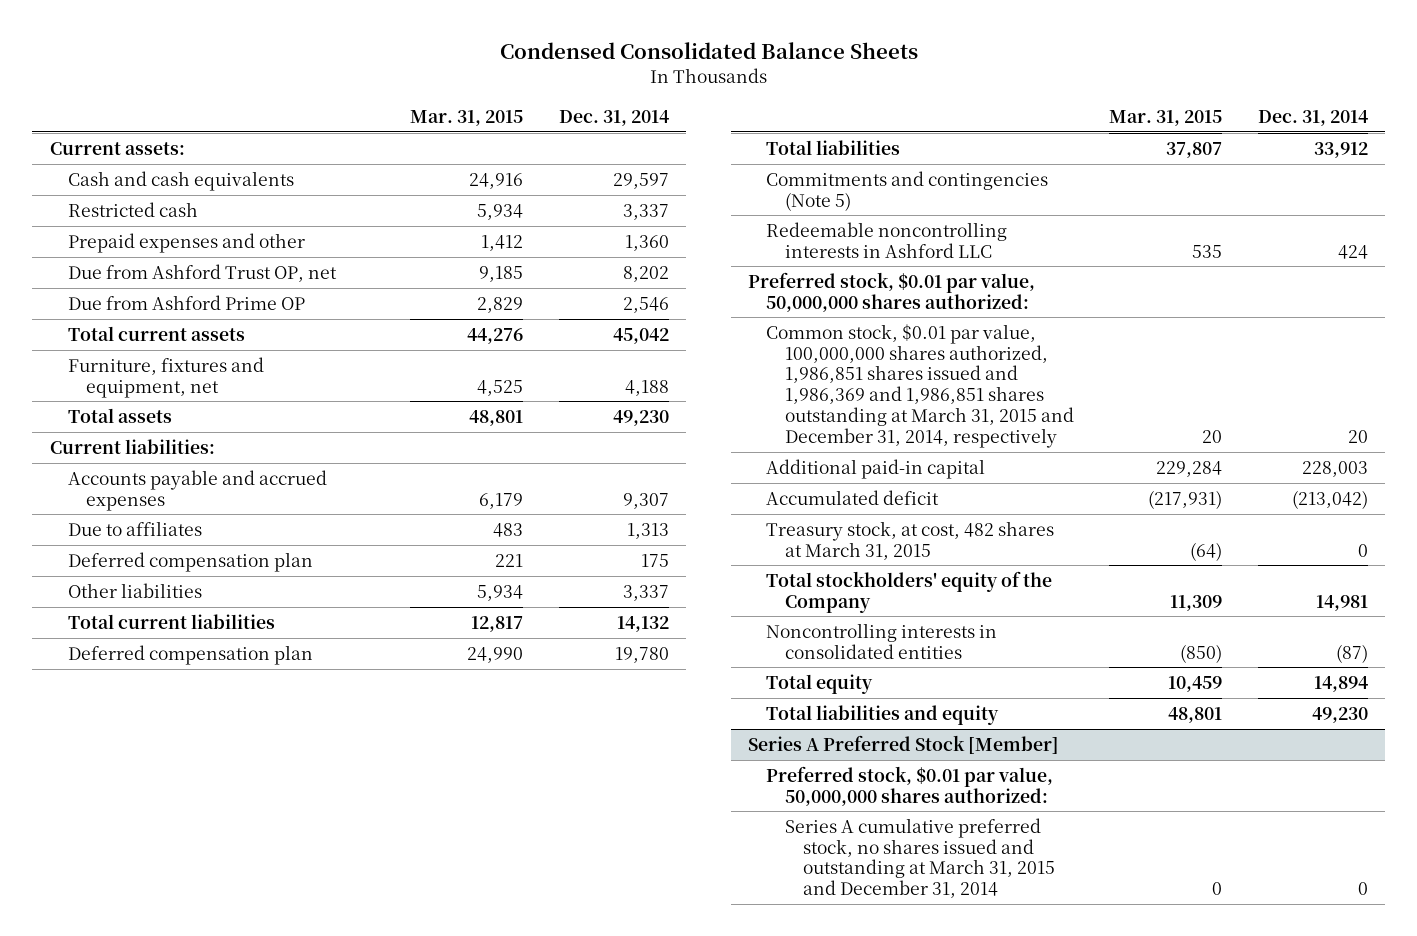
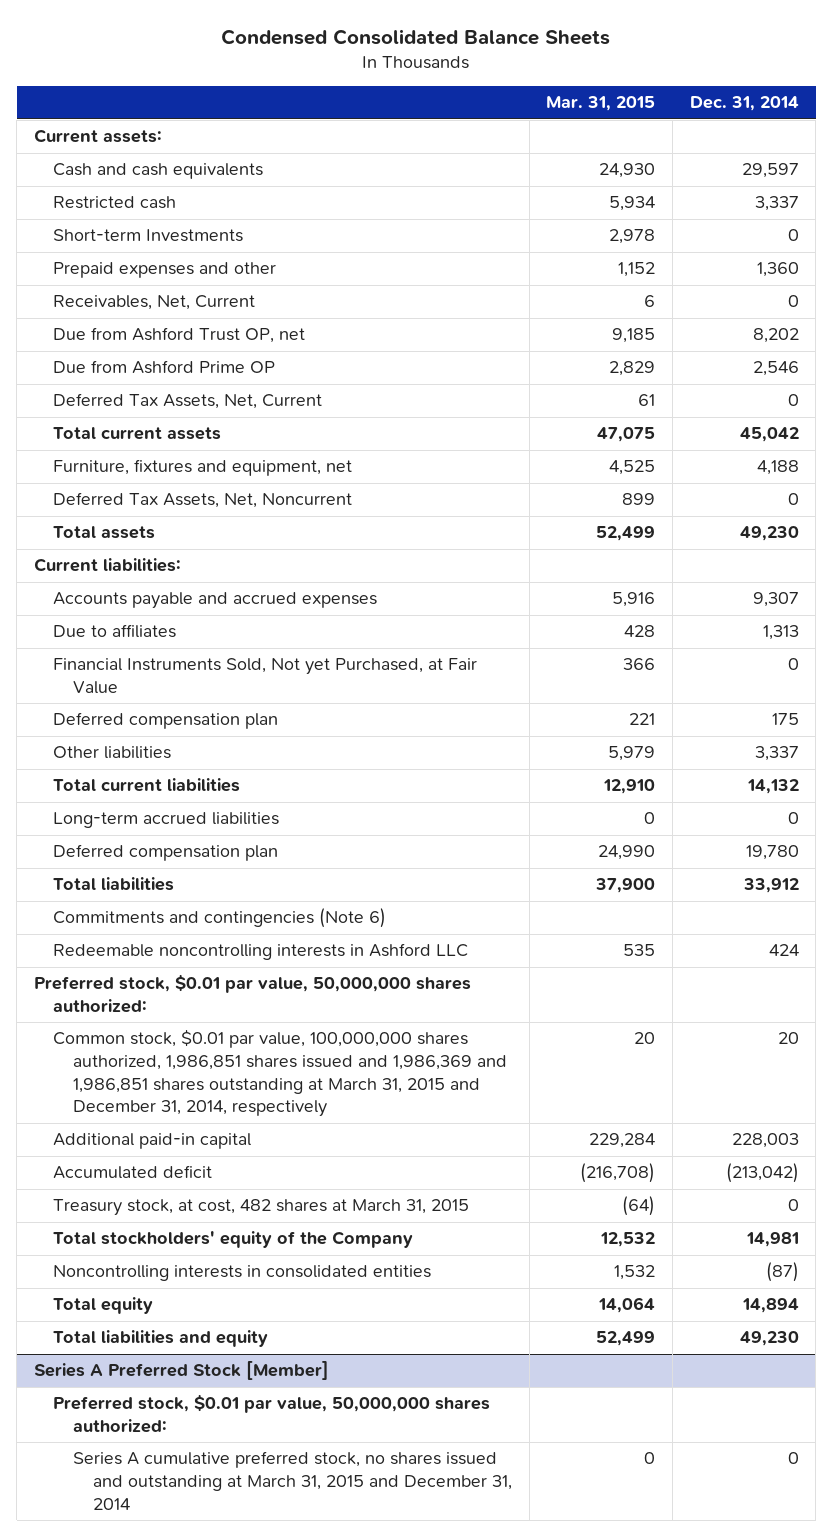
[469,172,524,189] 24,916 -> [599,163,656,179] 24,930
none -> [53,229,244,243] Short-term Investments
[481,234,524,251] 1,412 -> [618,262,656,278] 1,152
none -> [53,295,256,311] Receivables, Net, Current
none -> [53,393,323,410] Deferred Tax Assets, Net, Current
[467,327,524,344] 44,276 -> [597,427,656,443] 47,075
none -> [53,492,353,509] Deferred Tax Assets, Net, Noncurrent
[469,409,524,426] 48,801 -> [596,526,656,542] 52,499
[479,492,524,509] 6,179 -> [612,592,656,608] 5,916
[493,522,524,537] 483 -> [624,625,656,638] 428
none -> [53,658,478,694] Financial Instruments Sold, Not yet Purchased, at Fair Value
[477,584,524,601] 5,934 -> [608,746,656,762] 5,979
[471,615,524,632] 12,817 -> [603,779,656,795] 12,910
none -> [53,812,280,829] Long-term accrued liabilities
[1166,141,1223,158] 37,807 -> [595,878,656,894] 37,900
[766,170,1049,211] Commitments and contingencies (Note 5) -> [53,908,387,929] Commitments and contingencies (Note 6)
[1148,489,1223,509] (217,931) -> [580,1163,656,1184] (216,708)
[1170,594,1223,611] 11,309 -> [600,1232,656,1248] 12,532
[1180,643,1223,663] (850) -> [614,1265,656,1281] 1,532
[1168,675,1223,692] 10,459 -> [598,1297,656,1314] 14,064
[1168,706,1223,723] 48,801 -> [596,1331,656,1347] 52,499

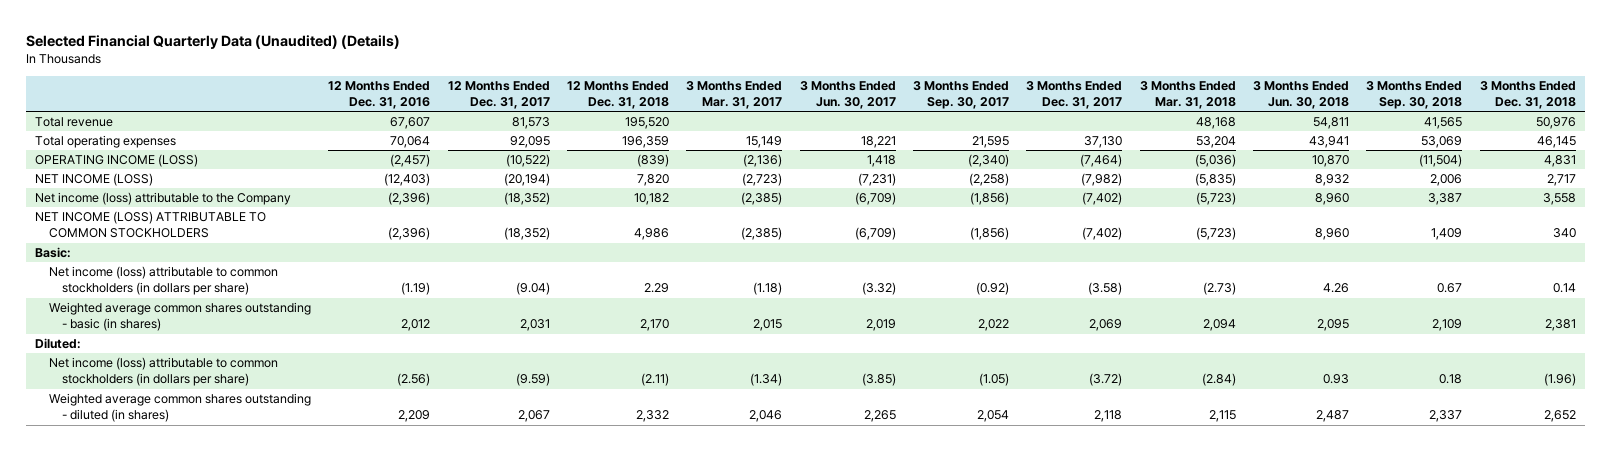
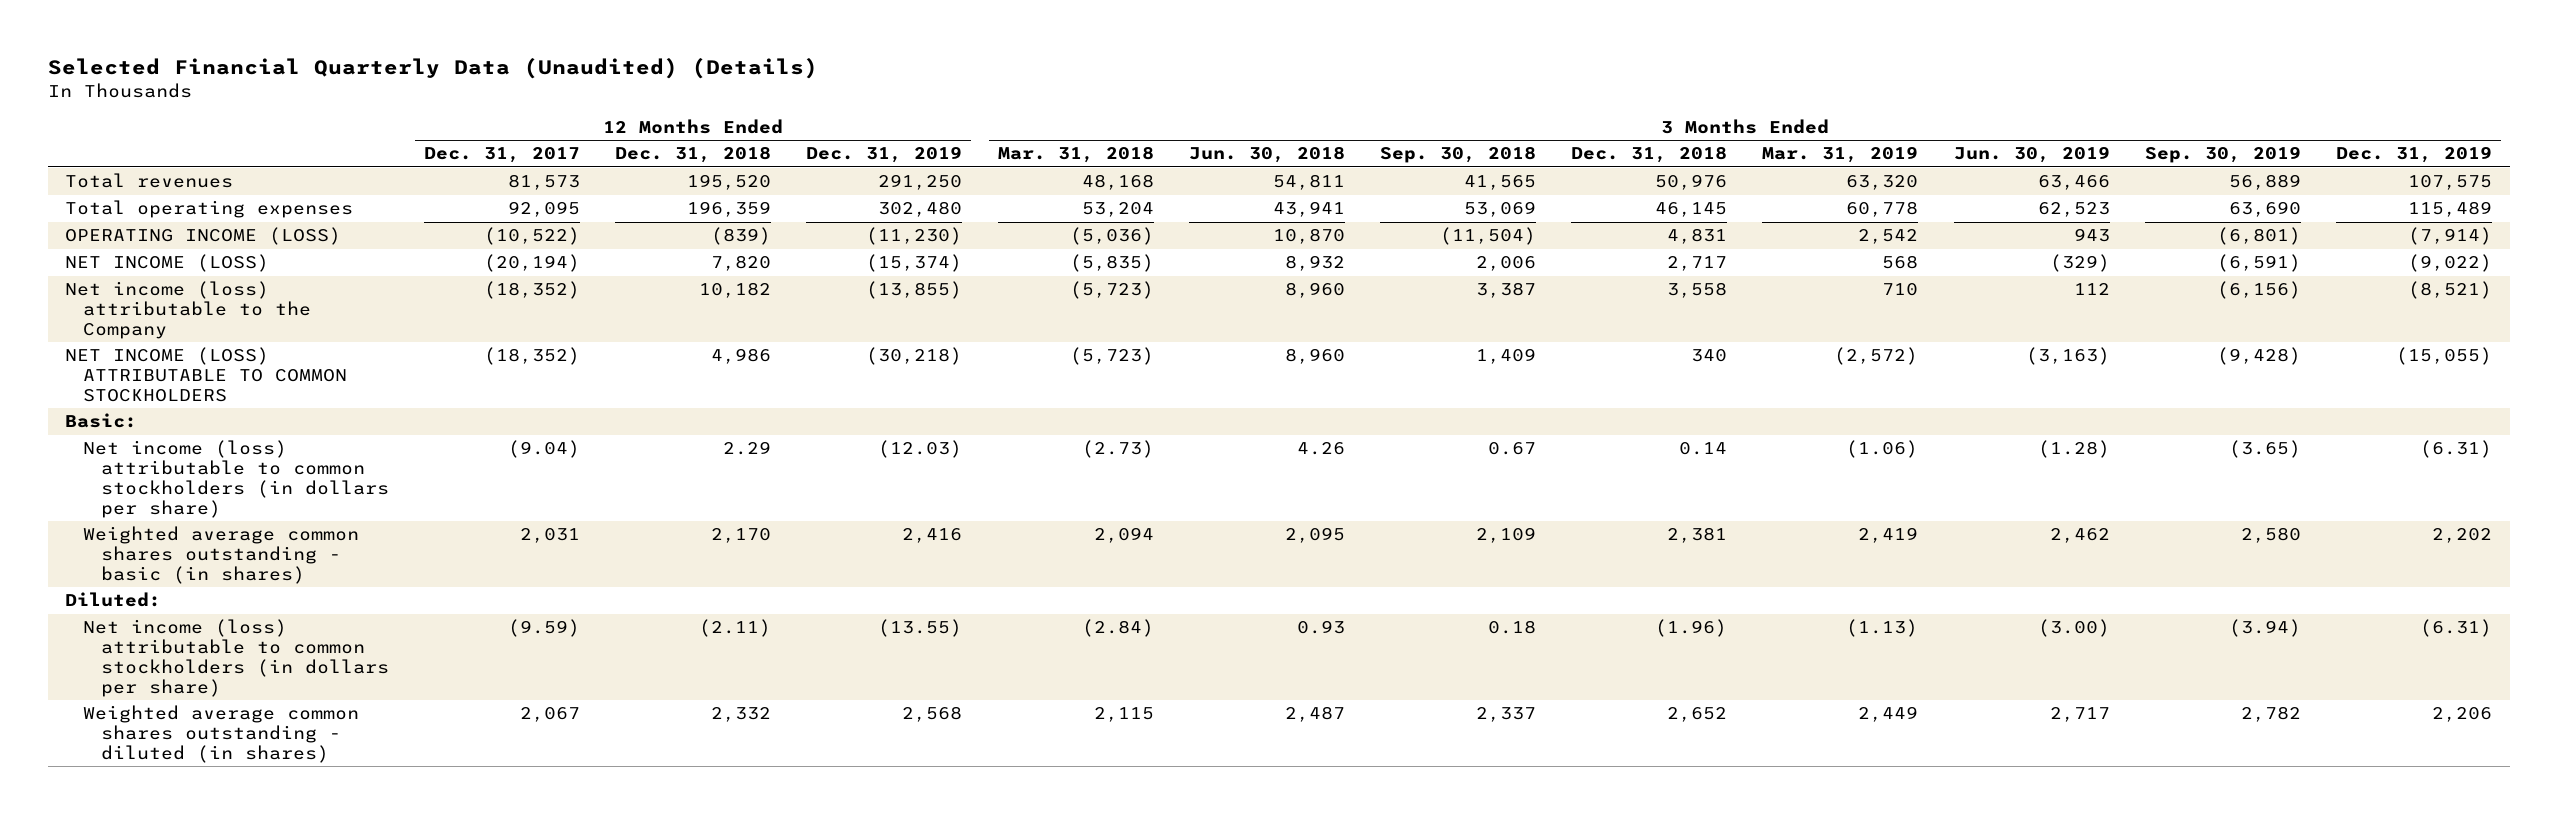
[328,80,431,109] 12 Months Ended Dec. 31, 2016 -> none
[686,80,783,109] 3 Months Ended Mar. 31, 2017 -> none
[799,80,896,109] 3 Months Ended Jun. 30, 2017 -> none
[913,80,1010,109] 3 Months Ended Sep. 30, 2017 -> none
[1026,80,1123,109] 3 Months Ended Dec. 31, 2017 -> none
none -> [806,146,963,164] Dec. 31, 2019
none -> [1762,146,1919,164] Mar. 31, 2019
none -> [1953,146,2110,164] Jun. 30, 2019
none -> [2144,146,2301,164] Sep. 30, 2019
none -> [2336,146,2493,164] Dec. 31, 2019
[35,117,114,128] Total revenue -> [65,173,234,189] Total revenues

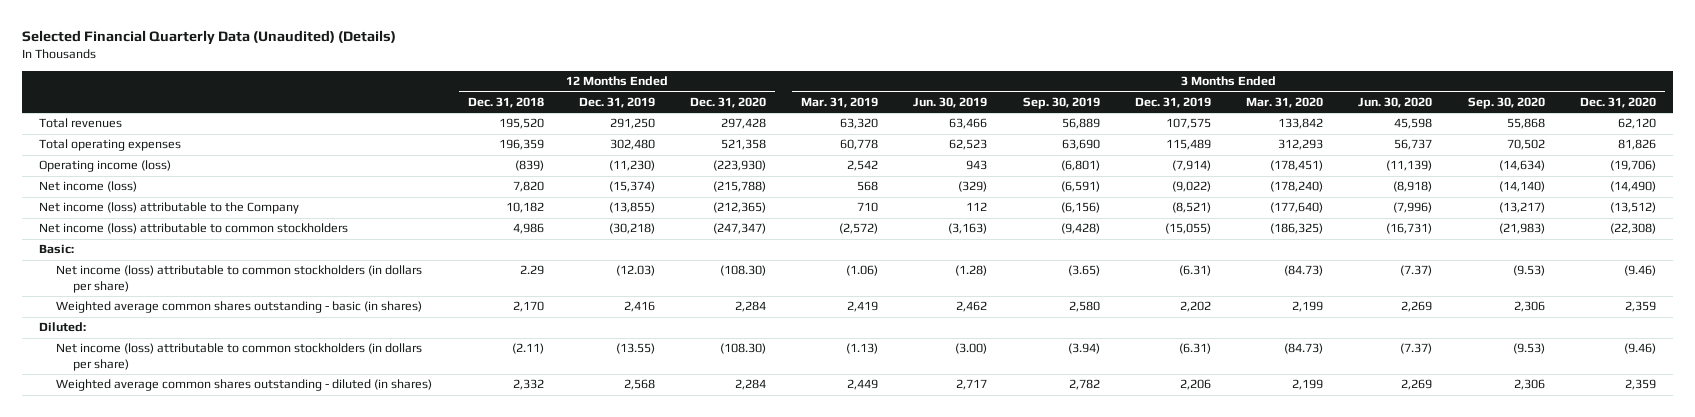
[424,147,581,164] Dec. 31, 2017 -> none
[997,146,1154,164] Mar. 31, 2018 -> none
[1188,146,1345,164] Jun. 30, 2018 -> none
[1380,146,1537,164] Sep. 30, 2018 -> none
[1571,146,1728,164] Dec. 31, 2018 -> none
none -> [689,97,766,109] Dec. 31, 2020
none -> [1246,97,1324,109] Mar. 31, 2020
none -> [1358,97,1433,109] Jun. 30, 2020
none -> [1467,97,1545,110] Sep. 30, 2020
none -> [1579,97,1656,109] Dec. 31, 2020
[65,227,342,246] OPERATING INCOME (LOSS) -> [39,160,172,173] Operating income (loss)
[65,254,270,273] NET INCOME (LOSS) -> [39,181,138,193] Net income (loss)
[65,347,348,402] NET INCOME (LOSS) ATTRIBUTABLE TO COMMON STOCKHOLDERS -> [39,223,349,235] Net income (loss) attributable to common stockholders

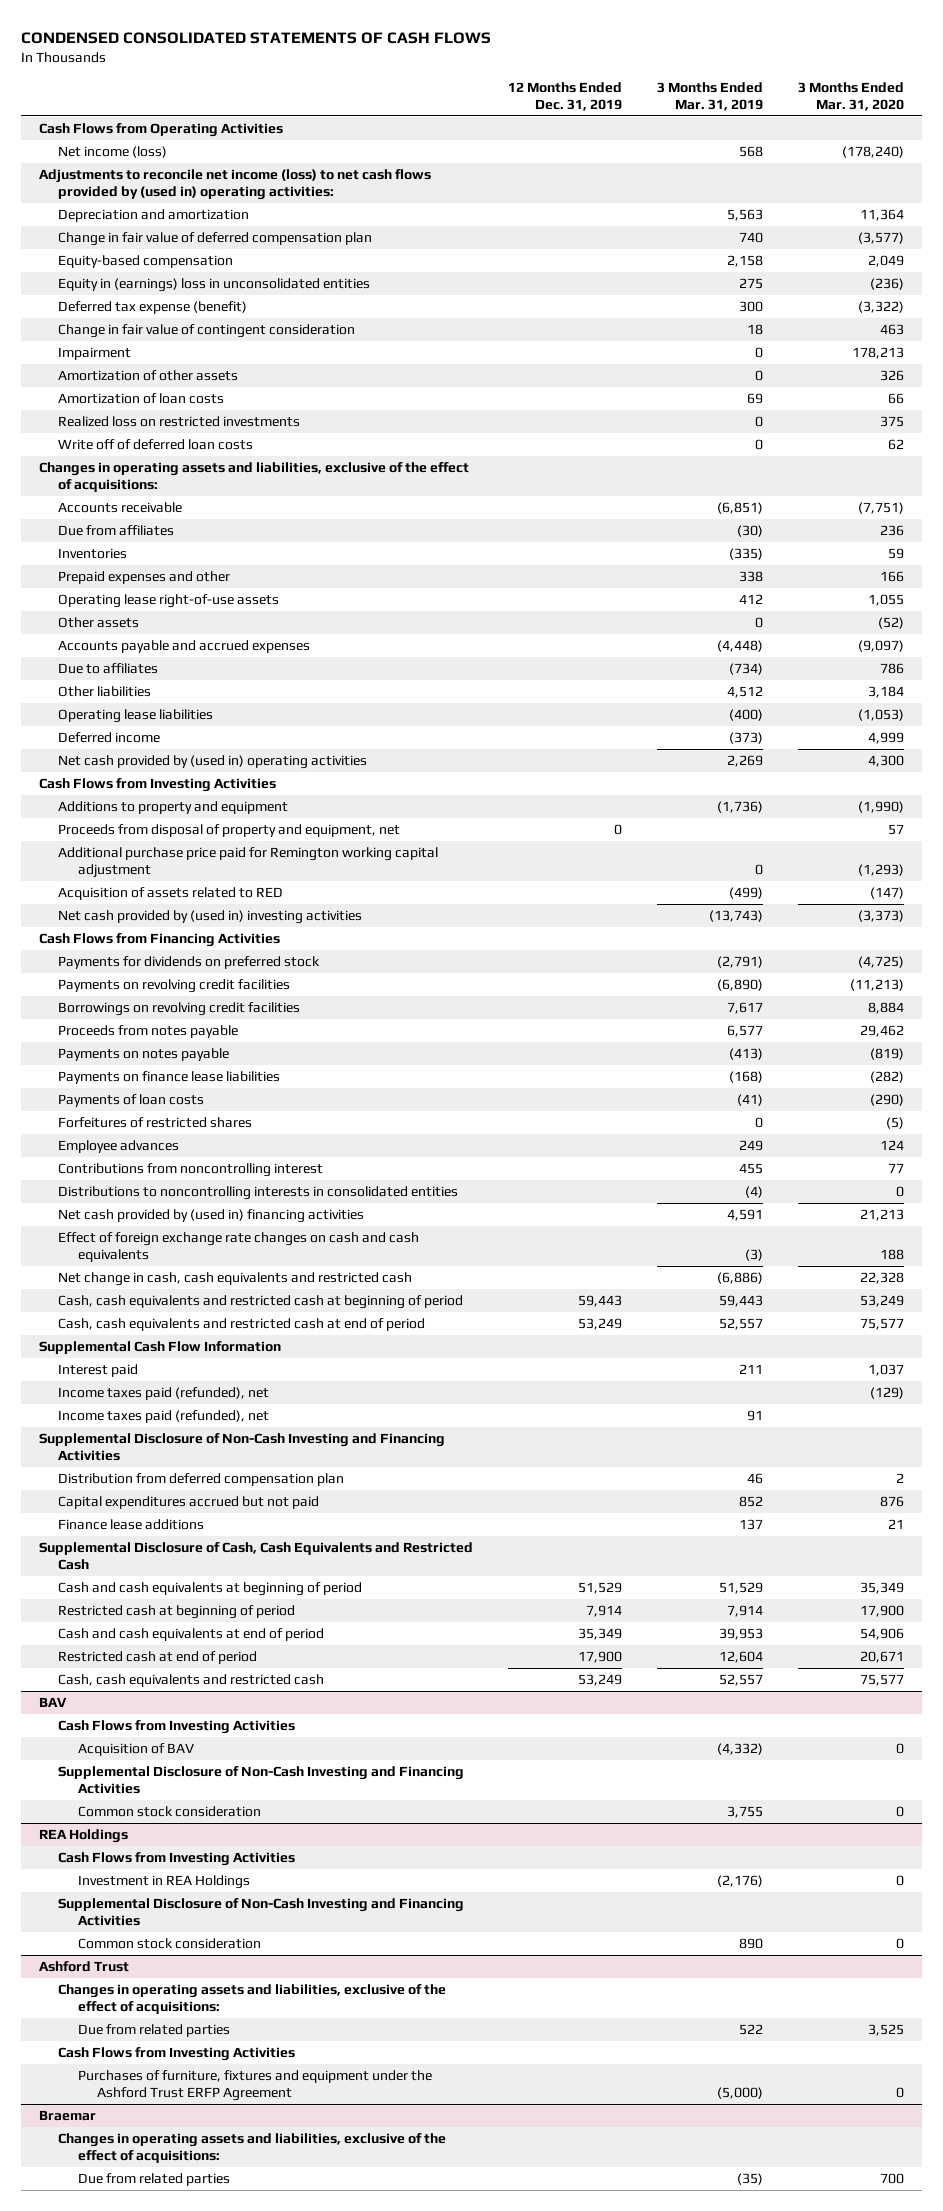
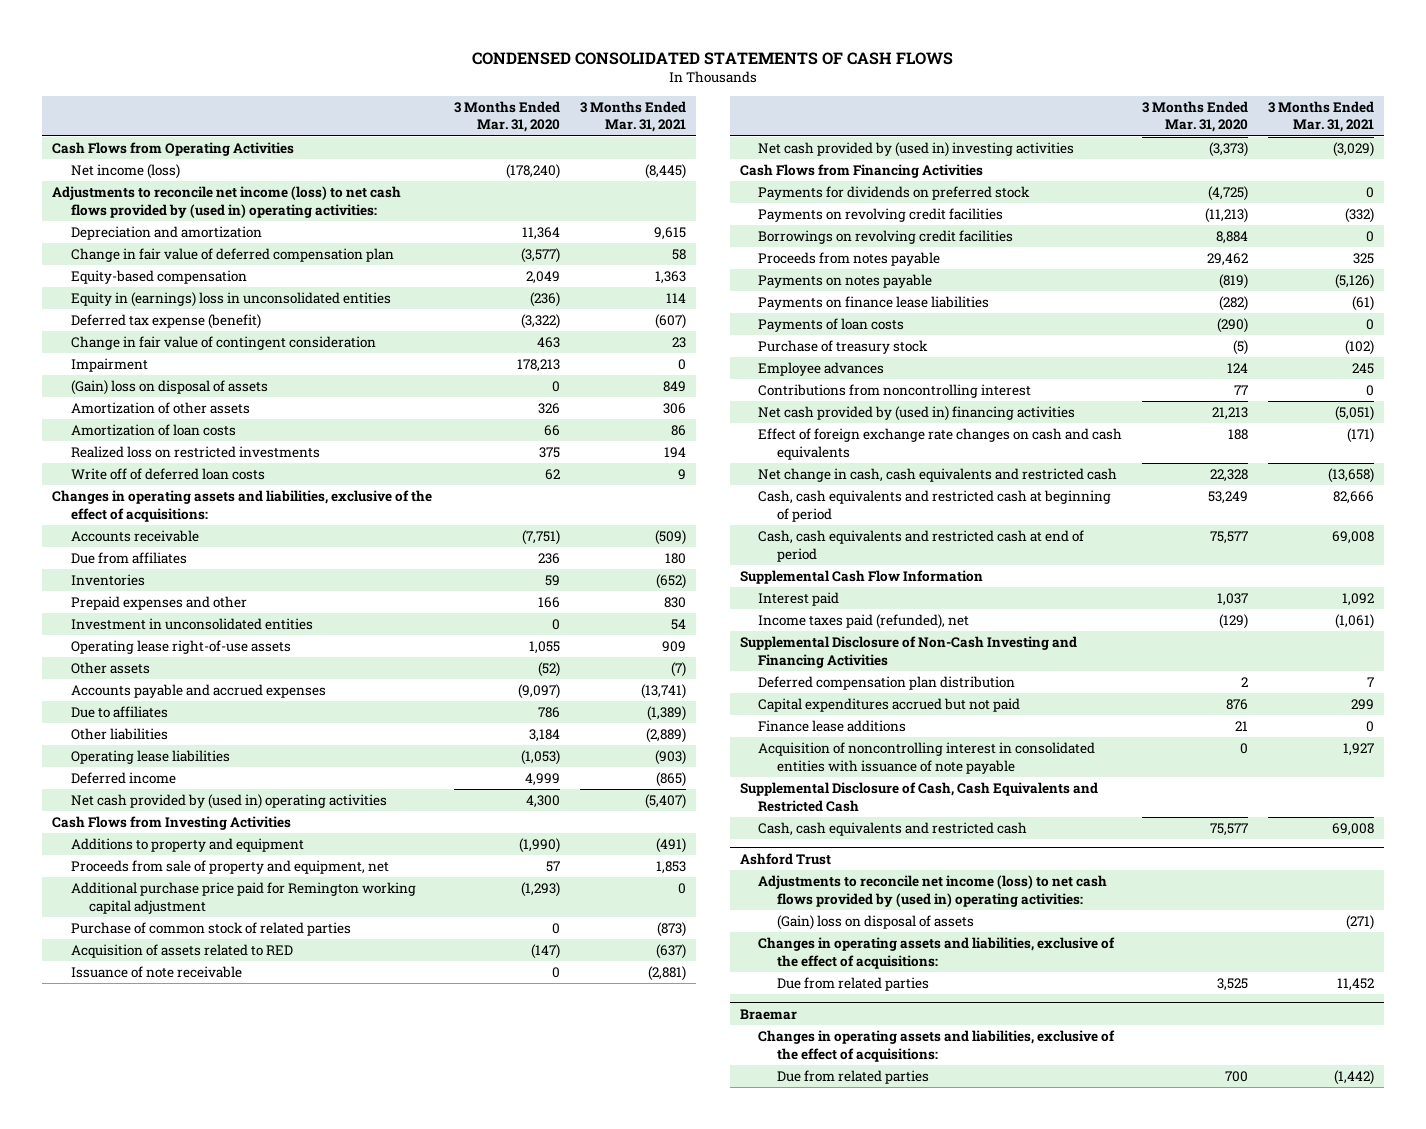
[507,81,622,111] 12 Months Ended Dec. 31, 2019 -> none
[656,81,763,111] 3 Months Ended Mar. 31, 2019 -> none
none -> [579,100,686,133] 3 Months Ended Mar. 31, 2021
none -> [70,380,268,396] (Gain) loss on disposal of assets
none -> [70,618,313,631] Investment in unconsolidated entities
[58,824,401,838] Proceeds from disposal of property and equipment, net -> [70,860,389,875] Proceeds from sale of property and equipment, net
none -> [70,922,351,937] Purchase of common stock of related parties
none -> [70,966,242,979] Issuance of note receivable
[58,1117,253,1129] Forfeitures of restricted shares -> none
none -> [758,340,929,355] Purchase of treasury stock
[58,1186,459,1201] Distributions to noncontrolling interests in consolidated entities -> none
[58,1410,270,1424] Income taxes paid (refunded), net -> none
[58,1473,345,1487] Distribution from deferred compensation plan -> [758,676,1016,691] Deferred compensation plan distribution
none -> [758,742,1096,774] Acquisition of noncontrolling interest in consolidated entities with issuance of note payable
[58,1582,363,1597] Cash and cash equivalents at beginning of period -> none
[58,1605,296,1620] Restricted cash at beginning of period -> none
[58,1628,325,1642] Cash and cash equivalents at end of period -> none
[58,1651,258,1665] Restricted cash at end of period -> none
[38,1697,67,1708] BAV -> none
[58,1720,296,1735] Cash Flows from Investing Activities -> none
[77,1743,194,1757] Acquisition of BAV -> none
[58,1766,465,1795] Supplemental Disclosure of Non-Cash Investing and Financing Activities -> none
[77,1806,261,1818] Common stock consideration -> none
[38,1829,128,1844] REA Holdings -> none
[58,1852,296,1867] Cash Flows from Investing Activities -> none
[77,1875,250,1890] Investment in REA Holdings -> none
[58,1898,465,1927] Supplemental Disclosure of Non-Cash Investing and Financing Activities -> none
[77,1938,261,1950] Common stock consideration -> none
none -> [758,875,1108,907] Adjustments to reconcile net income (loss) to net cash flows provided by (used in) operating activities:
none -> [777,915,975,931] (Gain) loss on disposal of assets
[58,2047,296,2062] Cash Flows from Investing Activities -> none
[77,2070,432,2102] Purchases of furniture, fixtures and equipment under the Ashford Trust ERFP Agreement -> none

